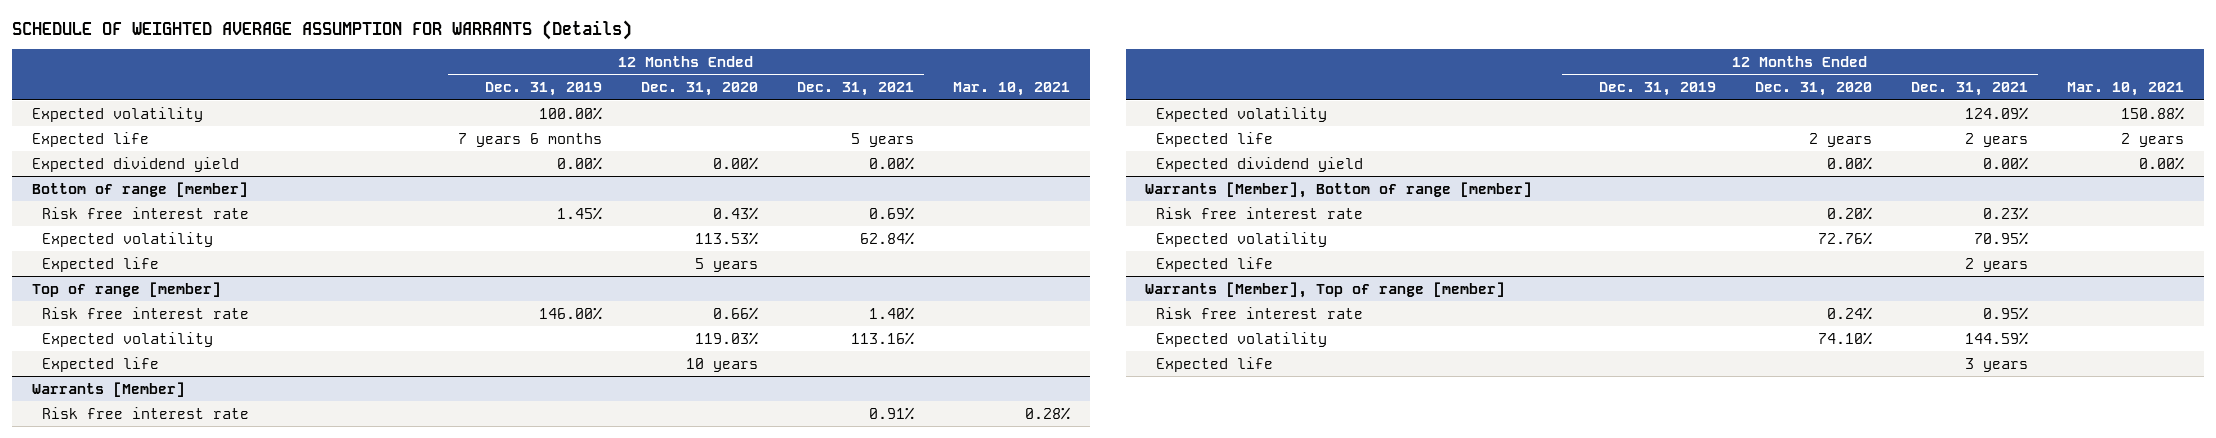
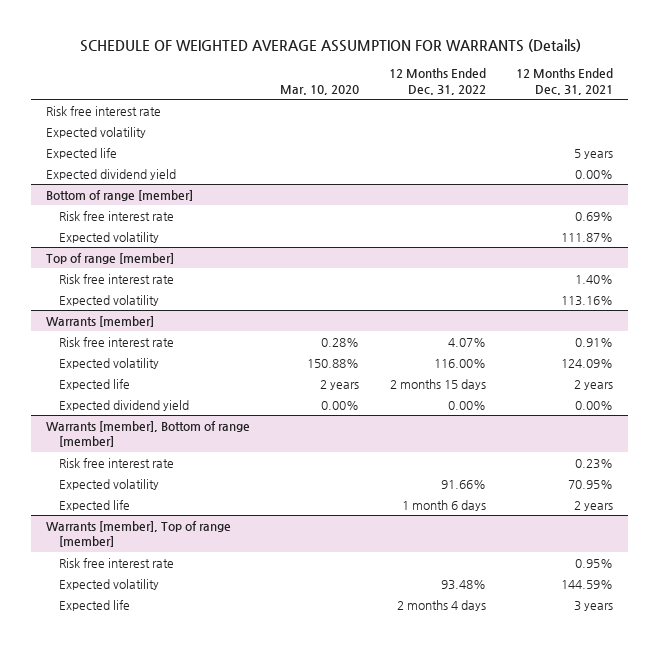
[485,81,603,96] Dec. 31, 2019 -> none
[641,81,759,96] Dec. 31, 2020 -> none
[953,81,1071,96] Mar. 10, 2021 -> none
none -> [280,84,360,95] Mar. 10, 2020
none -> [388,68,486,95] 12 Months Ended Dec. 31, 2022
none -> [46,105,162,116] Risk free interest rate
[42,256,160,272] Expected life -> none
[860,231,915,245] 62.84% -> [560,232,613,242] 111.87%
[42,356,160,372] Expected life -> none
[31,381,185,397] Warrants [Member] -> [46,315,155,327] Warrants [member]
[1145,181,1533,198] Warrants [Member], Bottom of range [member] -> [46,420,251,448] Warrants [member], Bottom of range [member]
[1145,281,1506,298] Warrants [Member], Top of range [member] -> [46,520,232,548] Warrants [member], Top of range [member]

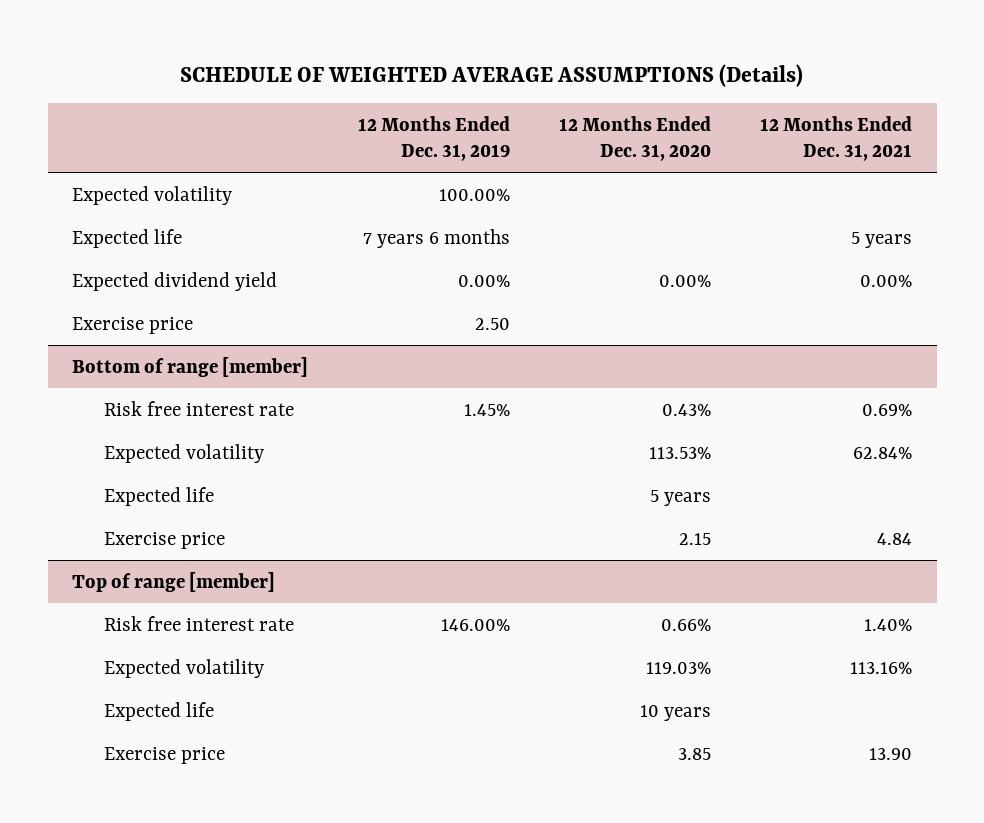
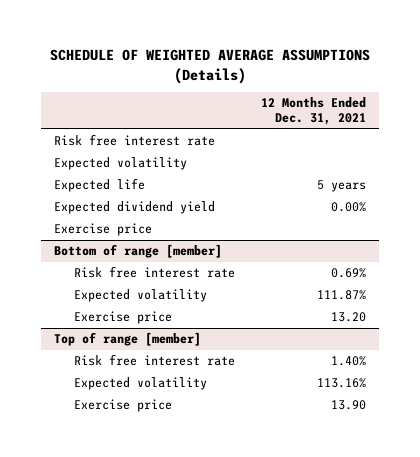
[357,116,510,162] 12 Months Ended Dec. 31, 2019 -> none
[558,116,711,162] 12 Months Ended Dec. 31, 2020 -> none
none -> [54,134,216,147] Risk free interest rate
[104,486,215,506] Expected life -> none
[853,446,913,459] 62.84% -> [316,290,366,301] 111.87%
[877,532,913,545] 4.84 -> [330,312,366,323] 13.20
[104,701,215,721] Expected life -> none

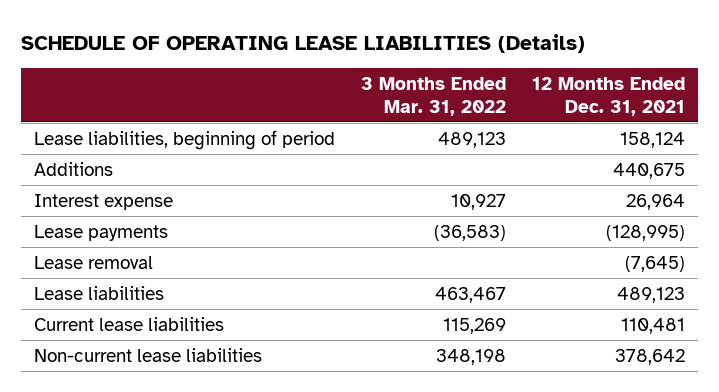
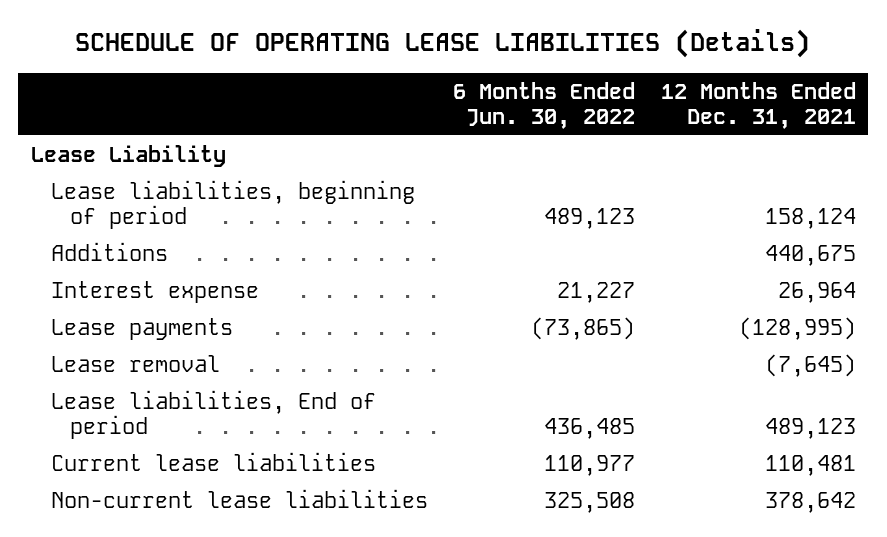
[361,76,507,116] 3 Months Ended Mar. 31, 2022 -> none
none -> [453,81,636,129] 6 Months Ended Jun. 30, 2022
none -> [31,145,227,168] Lease Liability
[34,285,165,300] Lease liabilities -> [50,390,376,440] Lease liabilities, End of period

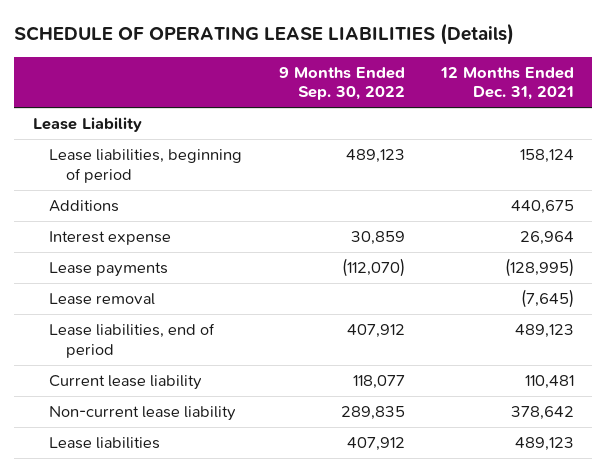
[453,81,636,129] 6 Months Ended Jun. 30, 2022 -> none
none -> [278,67,405,101] 9 Months Ended Sep. 30, 2022
[50,390,376,440] Lease liabilities, End of period -> [49,323,216,358] Lease liabilities, end of period
[50,452,376,472] Current lease liabilities -> [49,375,203,391] Current lease liability
[50,489,428,509] Non-current lease liabilities -> [49,406,237,422] Non-current lease liability
none -> [49,437,161,450] Lease liabilities

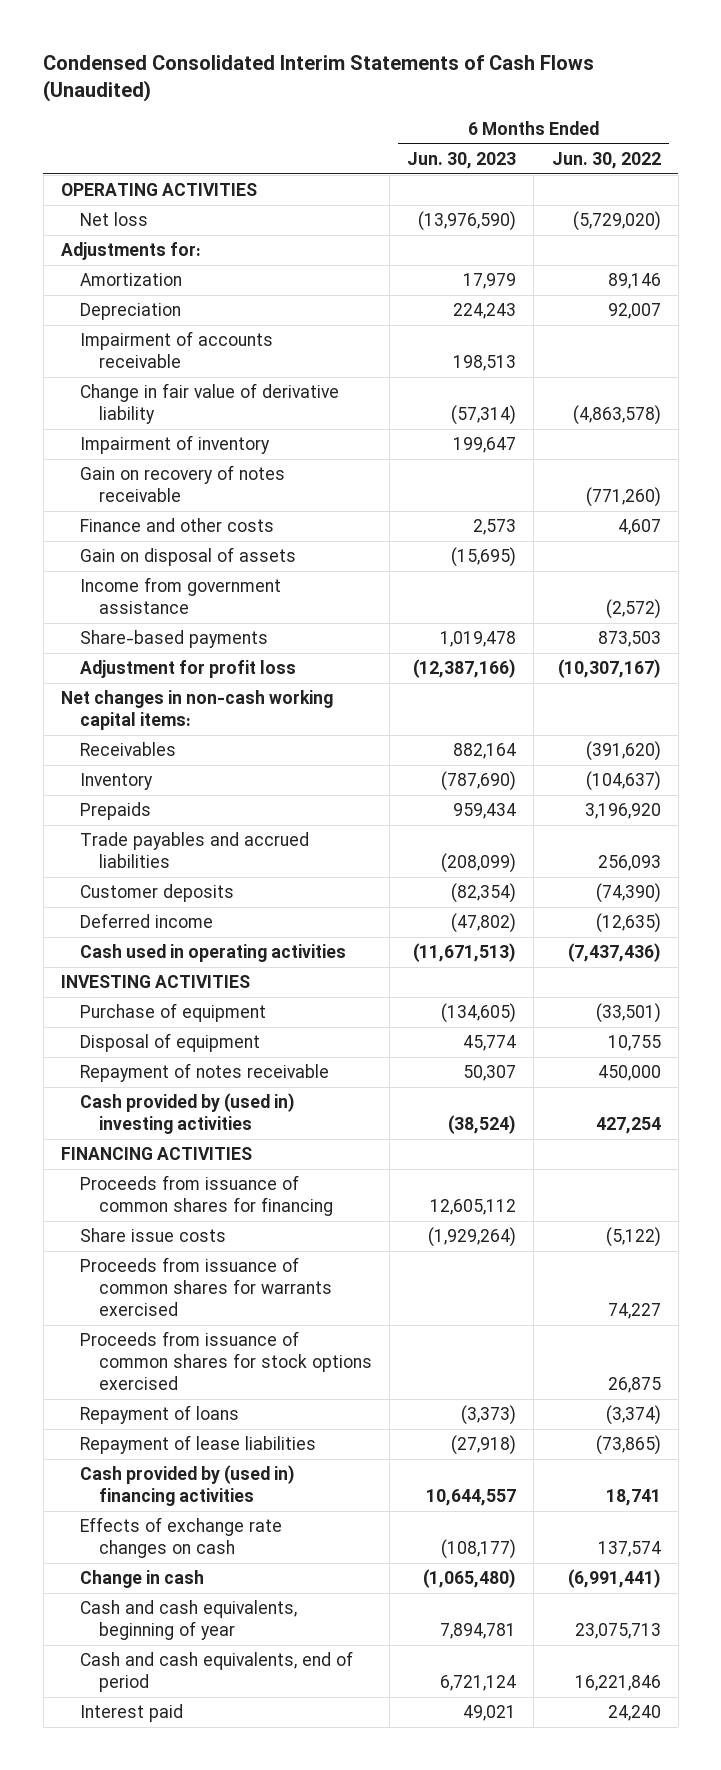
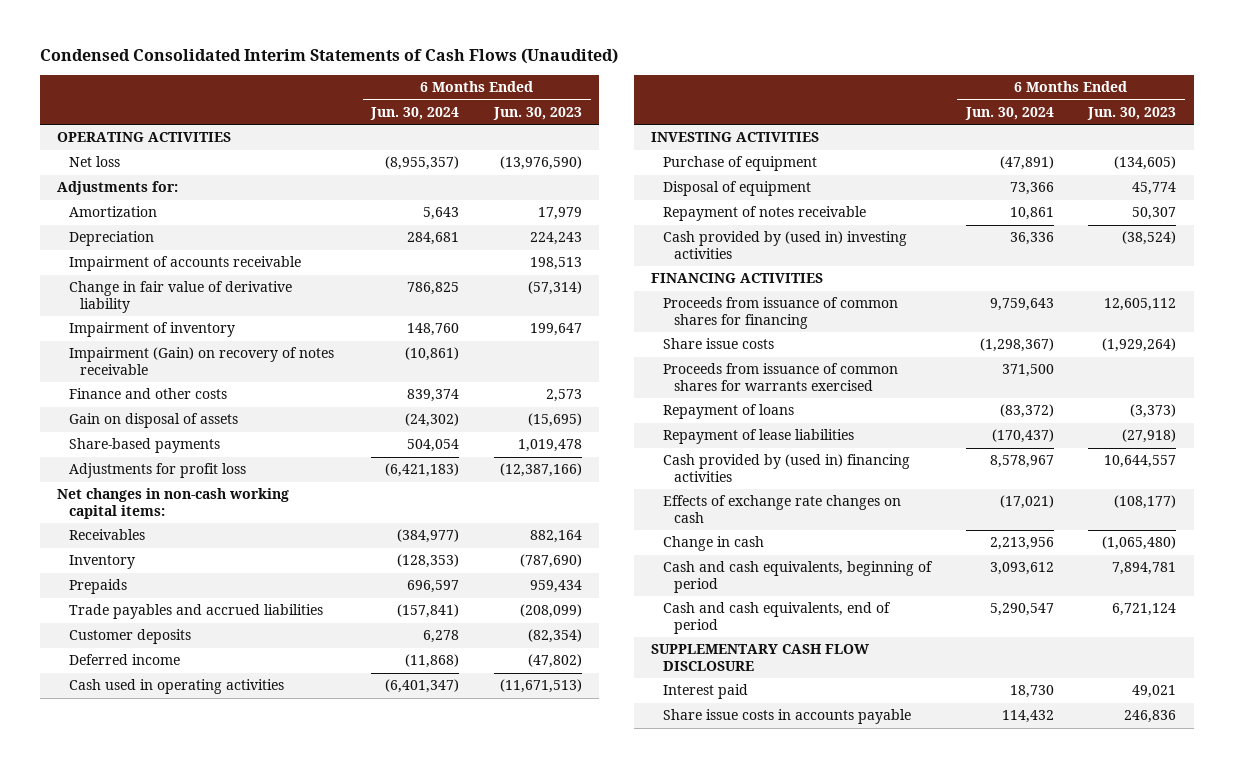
[551,151,661,169] Jun. 30, 2022 -> none
none -> [370,106,460,120] Jun. 30, 2024
[79,464,285,503] Gain on recovery of notes receivable -> [68,347,334,375] Impairment (Gain) on recovery of notes receivable
[79,576,281,615] Income from government assistance -> none
[79,659,296,678] Adjustment for profit loss -> [68,463,246,479] Adjustments for profit loss
[79,1330,372,1391] Proceeds from issuance of common shares for stock options exercised -> none
[79,1599,297,1641] Cash and cash equivalents, beginning of year -> [662,561,933,593] Cash and cash equivalents, beginning of period
none -> [651,644,870,671] SUPPLEMENTARY CASH FLOW DISCLOSURE
none -> [662,709,911,725] Share issue costs in accounts payable

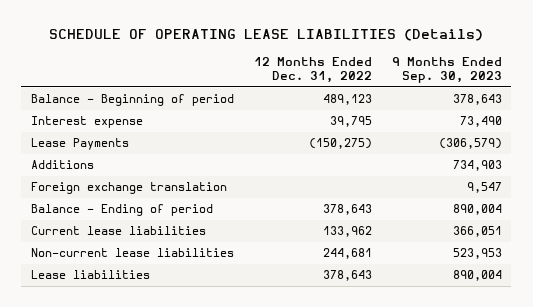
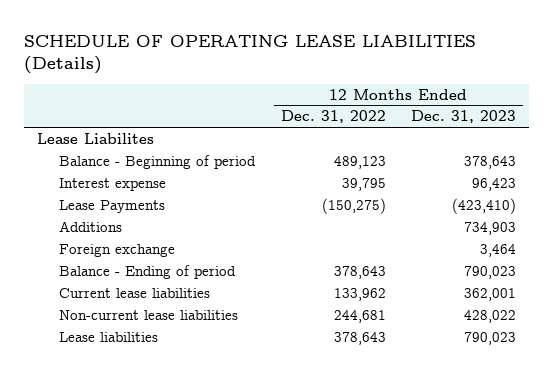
[391,57,502,83] 9 Months Ended Sep. 30, 2023 -> none
none -> [411,110,517,124] Dec. 31, 2023
none -> [36,132,154,144] Lease Liabilites
[31,182,228,195] Foreign exchange translation -> [58,243,175,257] Foreign exchange

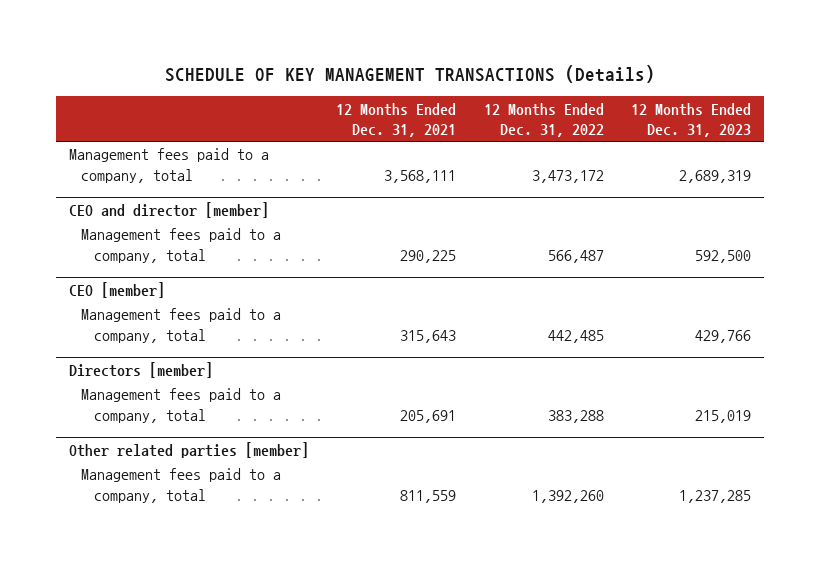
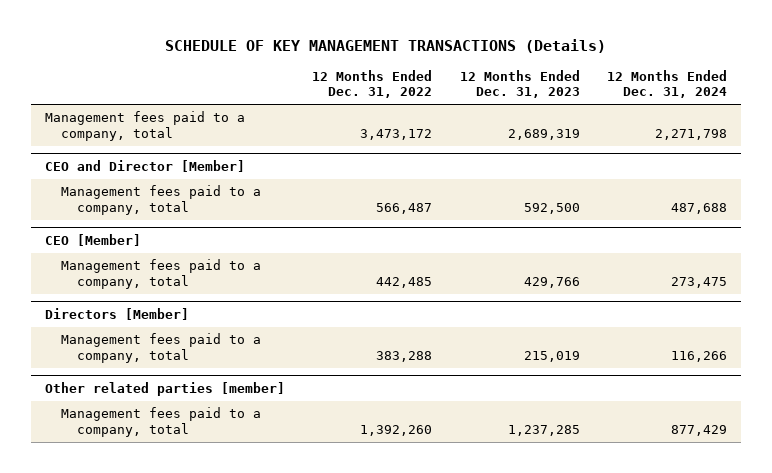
[336,102,457,137] 12 Months Ended Dec. 31, 2021 -> none
none -> [607,69,728,99] 12 Months Ended Dec. 31, 2024
[69,201,270,218] CEO and director [member] -> [44,160,245,173] CEO and Director [Member]
[69,281,166,298] CEO [member] -> [44,234,141,247] CEO [Member]
[69,361,214,378] Directors [member] -> [44,308,189,321] Directors [Member]

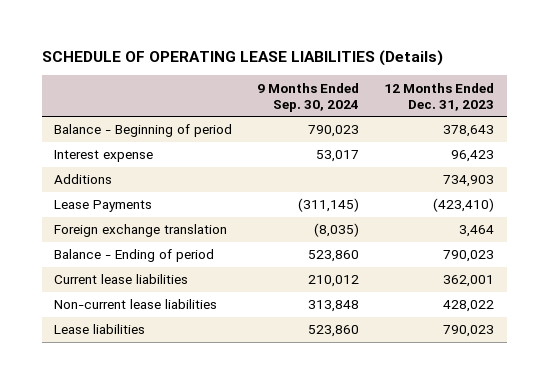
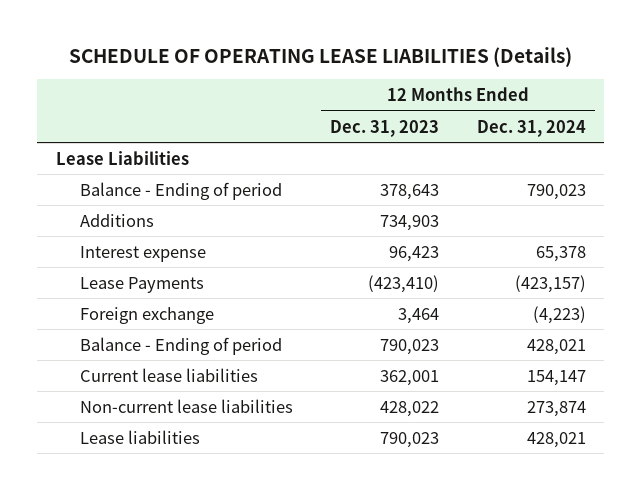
[257,82,360,112] 9 Months Ended Sep. 30, 2024 -> none
none -> [476,119,586,137] Dec. 31, 2024
none -> [55,150,189,165] Lease Liabilities
[54,124,233,138] Balance - Beginning of period -> [80,181,283,200] Balance - Ending of period
[54,150,154,163] Interest expense -> [80,245,207,262] Interest expense
[54,224,228,238] Foreign exchange translation -> [80,306,215,324] Foreign exchange

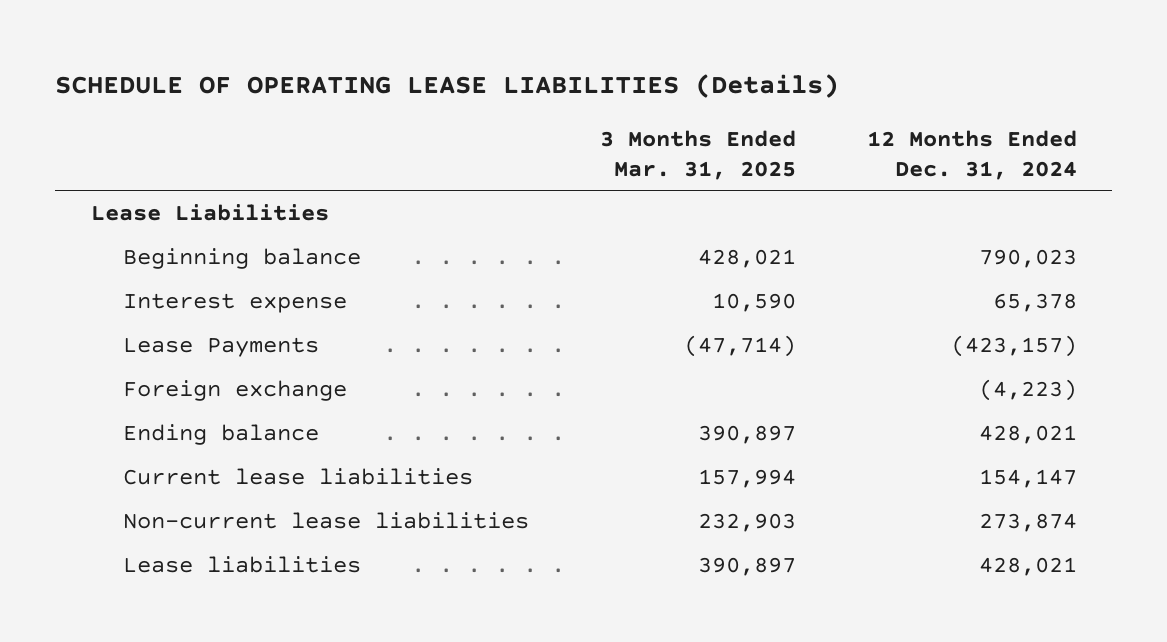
[330,119,440,137] Dec. 31, 2023 -> none
none -> [600,130,797,180] 3 Months Ended Mar. 31, 2025
[80,213,155,227] Additions -> none
[80,181,283,200] Balance - Ending of period -> [123,248,362,270] Beginning balance
[80,336,283,355] Balance - Ending of period -> [123,424,320,446] Ending balance

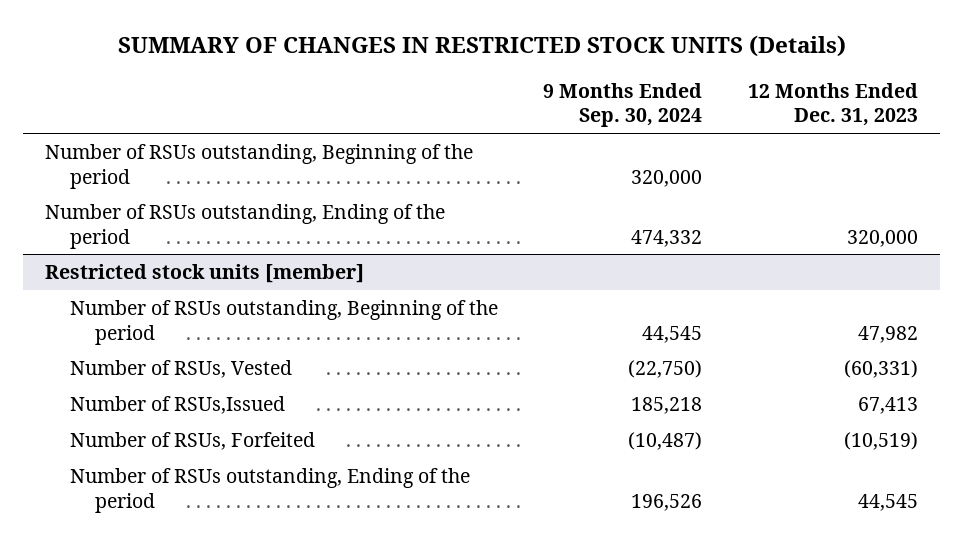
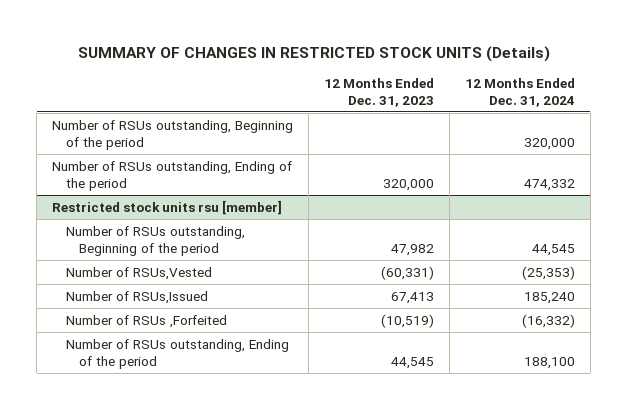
[543,82,703,128] 9 Months Ended Sep. 30, 2024 -> none
none -> [464,77,575,107] 12 Months Ended Dec. 31, 2024
[45,263,365,283] Restricted stock units [member] -> [52,199,283,215] Restricted stock units rsu [member]
[70,359,293,378] Number of RSUs, Vested -> [65,266,212,280] Number of RSUs,Vested
[70,431,316,450] Number of RSUs, Forfeited -> [65,314,227,328] Number of RSUs ,Forfeited

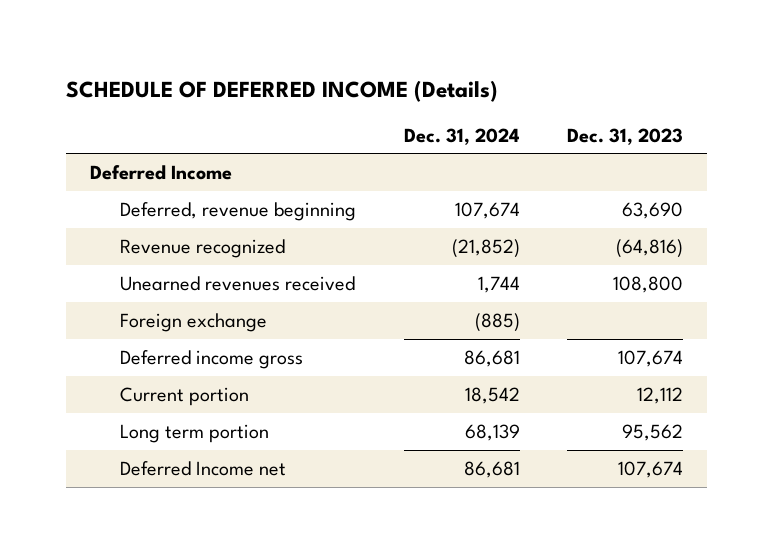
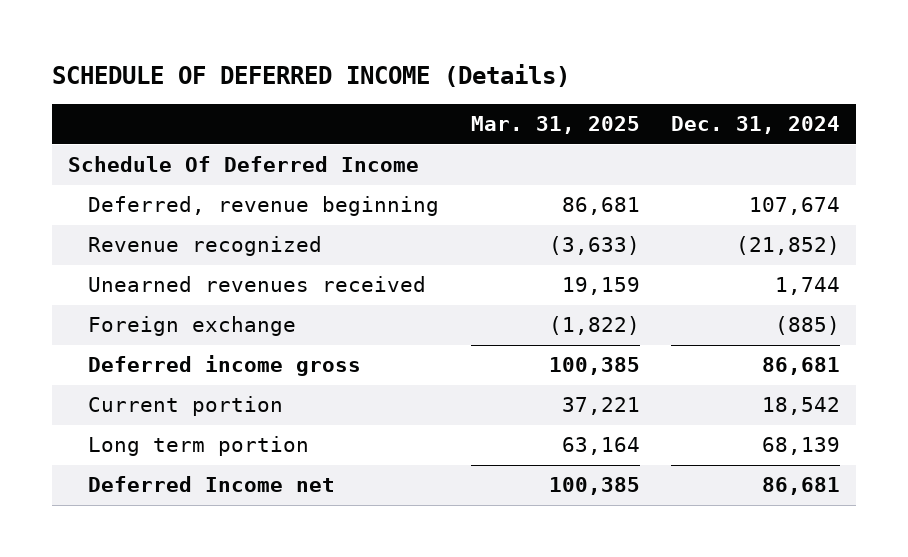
[567,127,684,145] Dec. 31, 2023 -> none
none -> [470,116,640,135] Mar. 31, 2025
[89,164,232,180] Deferred Income -> [67,156,419,173] Schedule Of Deferred Income

